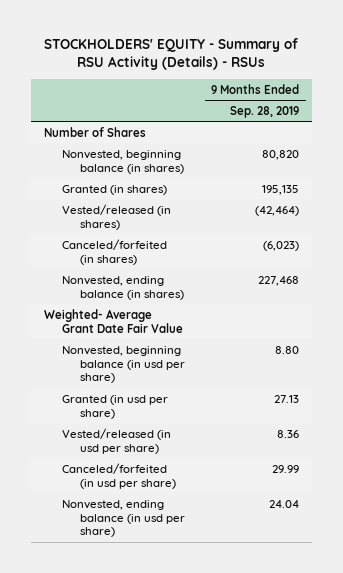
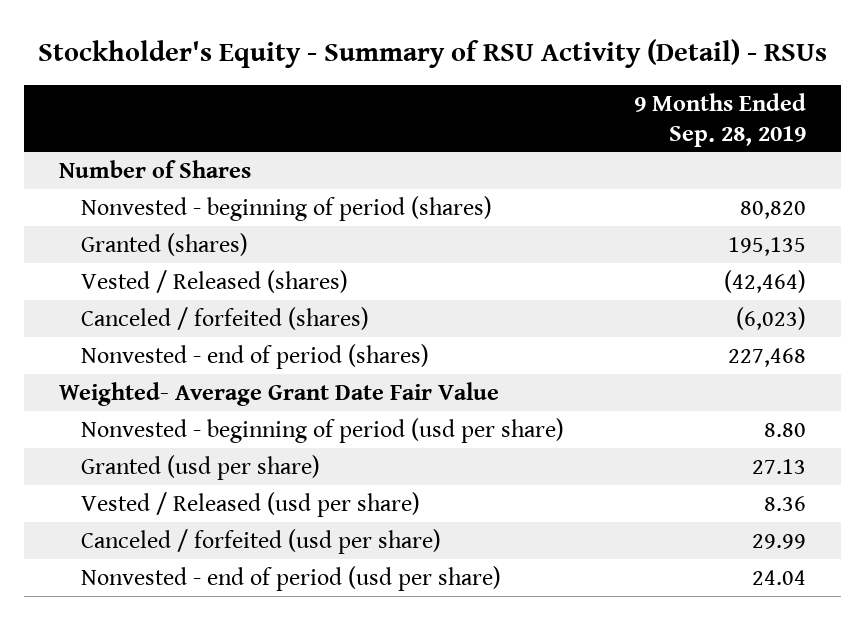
[44,37,299,71] STOCKHOLDERS' EQUITY - Summary of RSU Activity (Details) - RSUs -> [37,38,827,68] Stockholder's Equity - Summary of RSU Activity (Detail) - RSUs
[61,149,185,174] Nonvested, beginning balance (in shares) -> [81,195,493,221] Nonvested - beginning of period (shares)
[61,184,167,195] Granted (in shares) -> [81,232,249,256] Granted (shares)
[61,203,171,230] Vested/released (in shares) -> [81,269,349,293] Vested / Released (shares)
[61,238,167,265] Canceled/forfeited (in shares) -> [81,306,370,330] Canceled / forfeited (shares)
[61,275,185,300] Nonvested, ending balance (in shares) -> [81,343,430,369] Nonvested - end of period (shares)
[61,345,186,384] Nonvested, beginning balance (in usd per share) -> [81,417,565,443] Nonvested - beginning of period (usd per share)
[61,394,168,419] Granted (in usd per share) -> [81,454,321,480] Granted (usd per share)
[61,427,171,454] Vested/released (in usd per share) -> [81,491,421,517] Vested / Released (usd per share)
[61,462,177,489] Canceled/forfeited (in usd per share) -> [81,528,442,554] Canceled / forfeited (usd per share)
[61,499,186,538] Nonvested, ending balance (in usd per share) -> [81,565,502,591] Nonvested - end of period (usd per share)

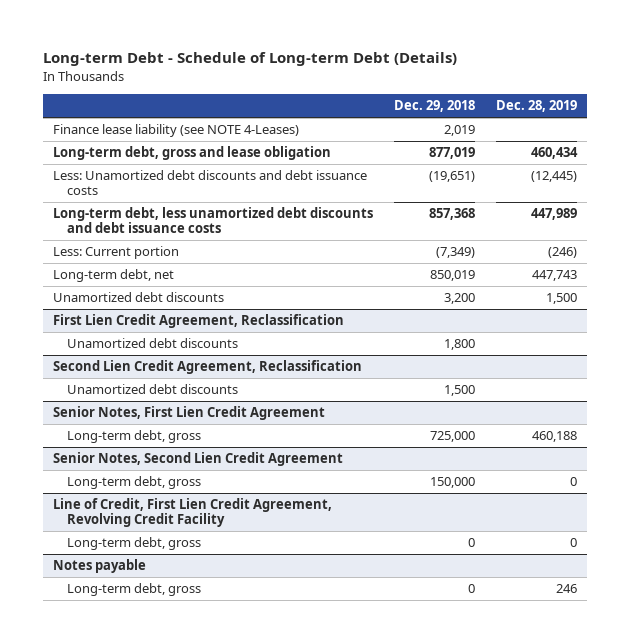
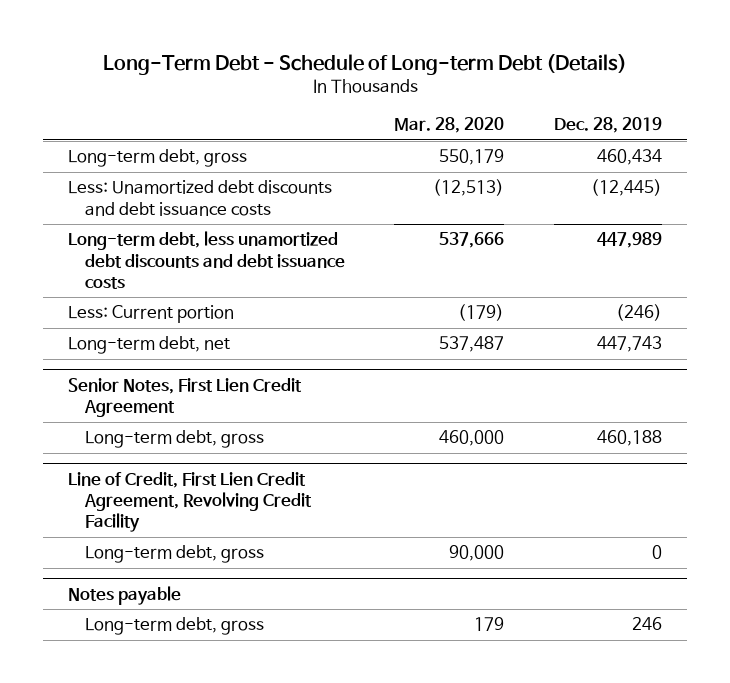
[42,52,457,67] Long-term Debt - Schedule of Long-term Debt (Details) -> [103,53,628,75] Long-Term Debt - Schedule of Long-term Debt (Details)
[394,100,476,113] Dec. 29, 2018 -> none
none -> [394,117,505,134] Mar. 28, 2020
[53,124,300,138] Finance lease liability (see NOTE 4-Leases) -> none
[53,146,332,161] Long-term debt, gross and lease obligation -> [68,149,248,168] Long-term debt, gross
[53,292,225,303] Unamortized debt discounts -> none
[53,314,345,329] First Lien Credit Agreement, Reclassification -> none
[66,338,238,349] Unamortized debt discounts -> none
[53,360,363,375] Second Lien Credit Agreement, Reclassification -> none
[66,384,238,395] Unamortized debt discounts -> none
[53,452,344,467] Senior Notes, Second Lien Credit Agreement -> none
[66,476,201,490] Long-term debt, gross -> none

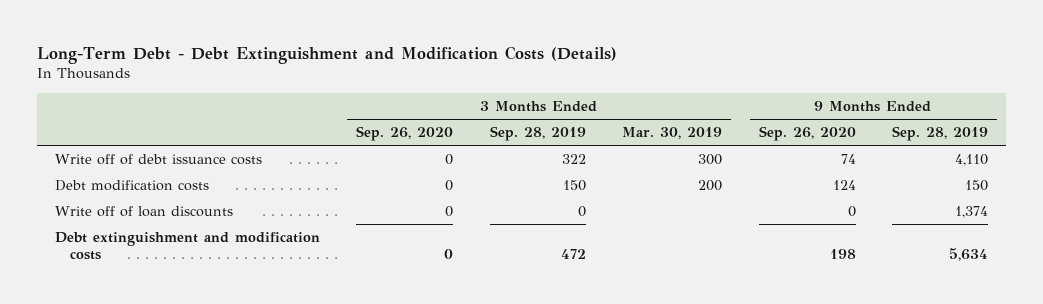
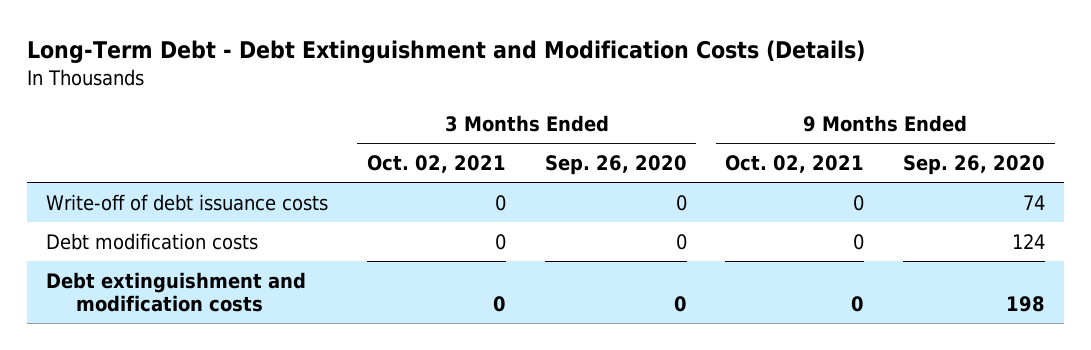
[489,126,586,142] Sep. 28, 2019 -> none
[622,127,723,140] Mar. 30, 2019 -> none
[892,126,989,142] Sep. 28, 2019 -> none
none -> [366,155,506,174] Oct. 02, 2021
none -> [725,155,865,174] Oct. 02, 2021
[54,154,262,166] Write off of debt issuance costs -> [46,193,329,211] Write-off of debt issuance costs
[54,206,233,218] Write off of loan discounts -> none

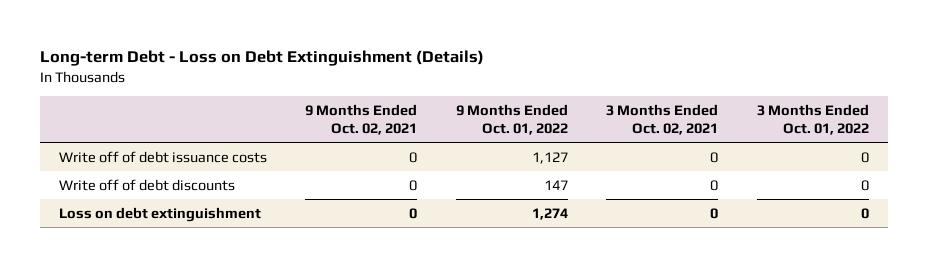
[26,39,865,63] Long-Term Debt - Debt Extinguishment and Modification Costs (Details) -> [39,50,484,67] Long-term Debt - Loss on Debt Extinguishment (Details)
[544,155,687,176] Sep. 26, 2020 -> none
[902,155,1045,176] Sep. 26, 2020 -> none
none -> [455,104,568,135] 9 Months Ended Oct. 01, 2022
none -> [756,104,869,135] 3 Months Ended Oct. 01, 2022
[46,232,259,250] Debt modification costs -> none
[46,193,329,211] Write-off of debt issuance costs -> [59,150,268,163] Write off of debt issuance costs
none -> [59,178,236,191] Write off of debt discounts
[46,271,307,313] Debt extinguishment and modification costs -> [59,206,262,222] Loss on debt extinguishment

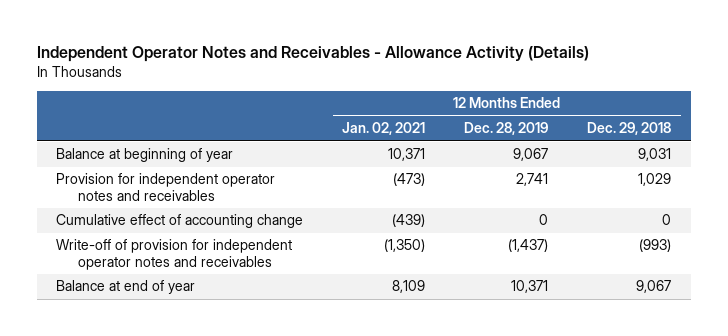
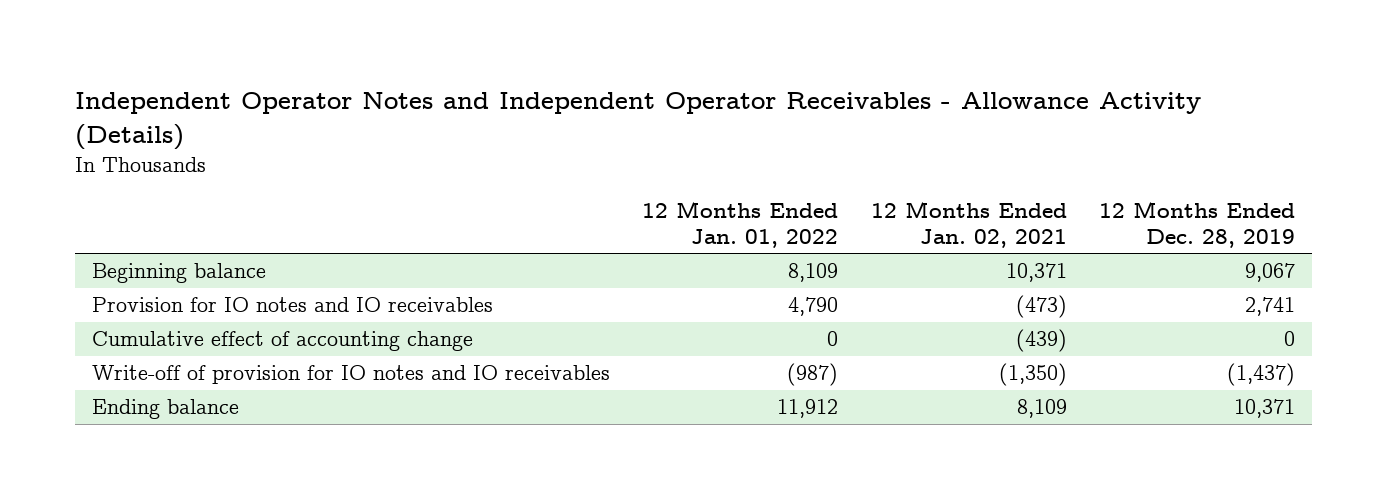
[36,46,589,63] Independent Operator Notes and Receivables - Allowance Activity (Details) -> [75,92,1202,150] Independent Operator Notes and Independent Operator Receivables - Allowance Activity (Details)
[587,122,672,136] Dec. 29, 2018 -> none
none -> [642,201,839,248] 12 Months Ended Jan. 01, 2022
[56,148,234,163] Balance at beginning of year -> [91,263,266,284] Beginning balance
[56,173,276,201] Provision for independent operator notes and receivables -> [91,297,493,313] Provision for IO notes and IO receivables
[56,239,293,270] Write-off of provision for independent operator notes and receivables -> [91,365,610,385] Write-off of provision for IO notes and IO receivables
[56,280,196,295] Balance at end of year -> [91,399,239,420] Ending balance

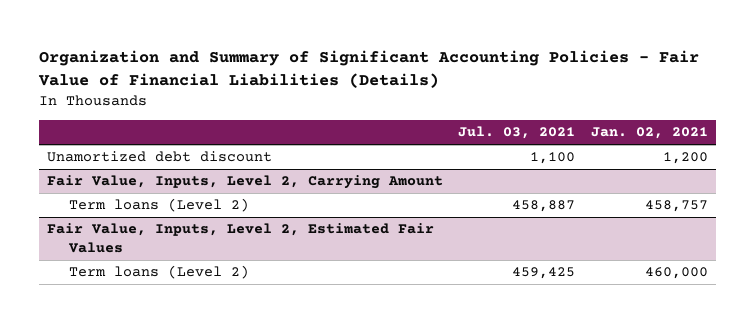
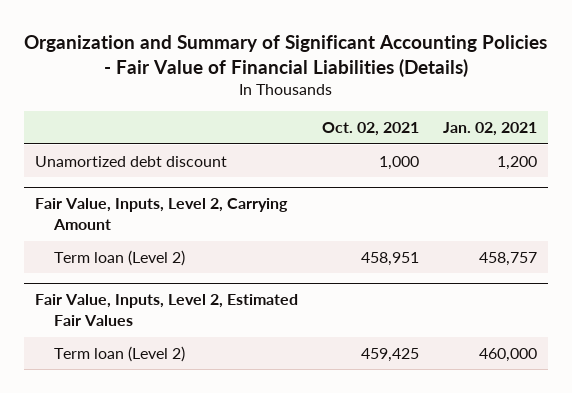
[458,126,576,140] Jul. 03, 2021 -> none
none -> [321,122,419,137] Oct. 02, 2021
[69,198,250,213] Term loans (Level 2) -> [53,249,185,266] Term loan (Level 2)
[69,265,250,280] Term loans (Level 2) -> [53,345,185,362] Term loan (Level 2)

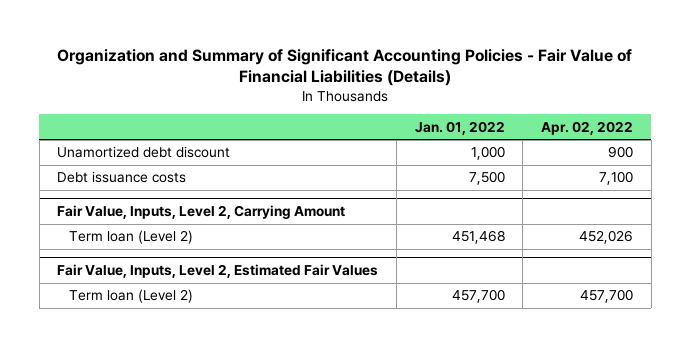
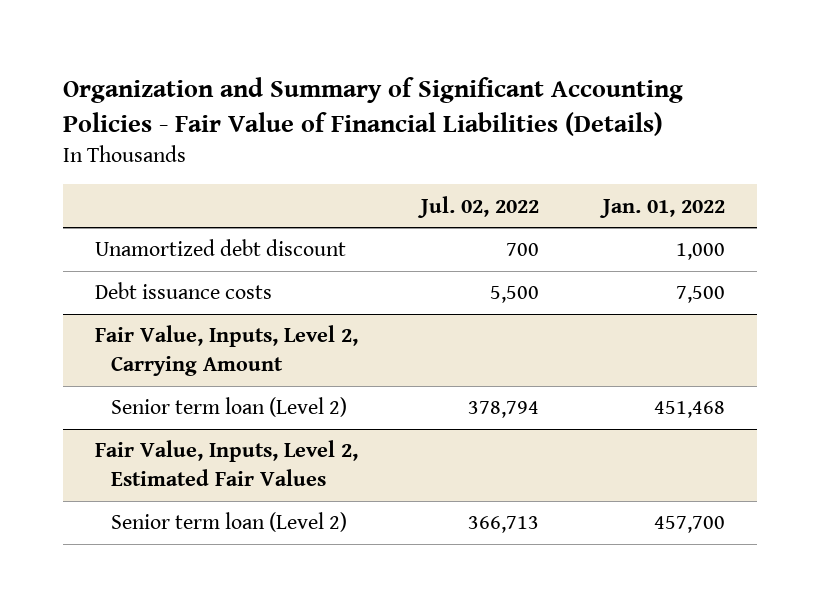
[540,120,633,135] Apr. 02, 2022 -> none
none -> [417,195,540,218] Jul. 02, 2022
[68,230,193,245] Term loan (Level 2) -> [111,397,348,418] Senior term loan (Level 2)
[68,289,193,304] Term loan (Level 2) -> [111,512,348,533] Senior term loan (Level 2)

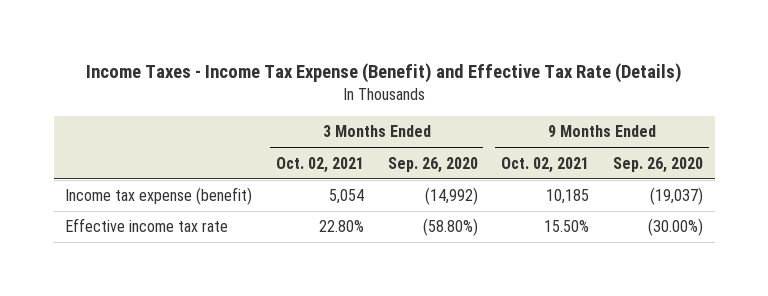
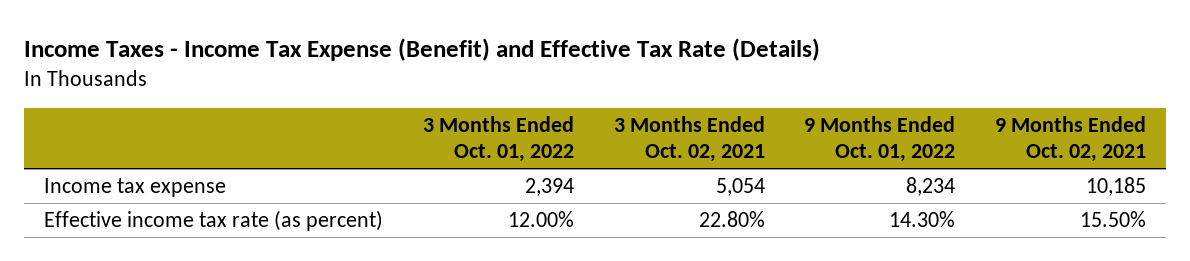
[387,156,478,173] Sep. 26, 2020 -> none
[612,156,703,173] Sep. 26, 2020 -> none
none -> [422,115,574,163] 3 Months Ended Oct. 01, 2022
none -> [804,115,956,163] 9 Months Ended Oct. 01, 2022
[65,187,253,206] Income tax expense (benefit) -> [44,177,227,197] Income tax expense
[65,218,229,233] Effective income tax rate -> [44,209,384,231] Effective income tax rate (as percent)

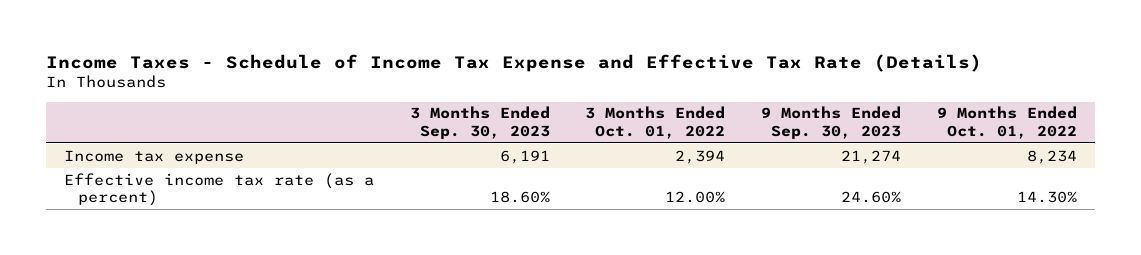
[24,38,821,62] Income Taxes - Income Tax Expense (Benefit) and Effective Tax Rate (Details) -> [45,54,982,73] Income Taxes - Schedule of Income Tax Expense and Effective Tax Rate (Details)
[613,115,765,163] 3 Months Ended Oct. 02, 2021 -> none
[995,115,1147,163] 9 Months Ended Oct. 02, 2021 -> none
none -> [409,106,550,139] 3 Months Ended Sep. 30, 2023
none -> [761,106,902,139] 9 Months Ended Sep. 30, 2023
[44,209,384,231] Effective income tax rate (as percent) -> [63,172,374,207] Effective income tax rate (as a percent)

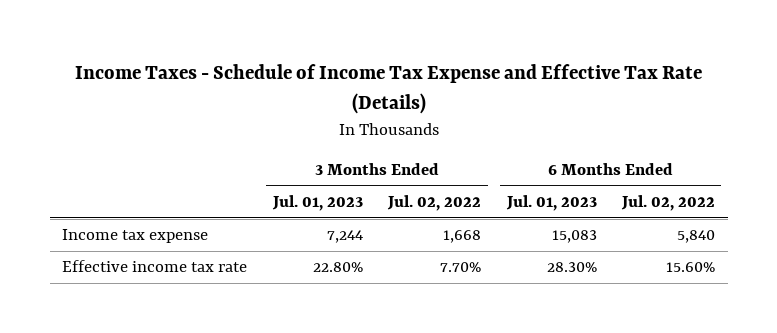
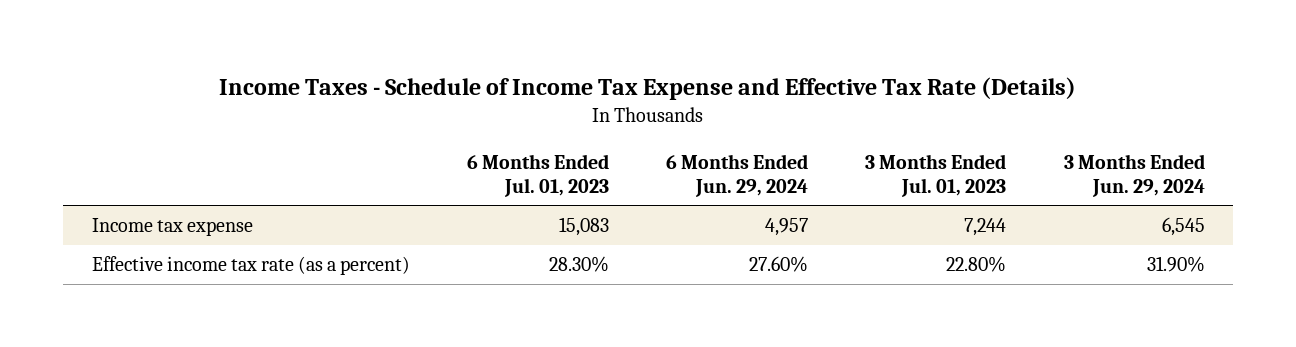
[387,195,482,212] Jul. 02, 2022 -> none
[621,195,716,212] Jul. 02, 2022 -> none
none -> [666,153,809,197] 6 Months Ended Jun. 29, 2024
none -> [1063,153,1205,197] 3 Months Ended Jun. 29, 2024
[62,260,248,273] Effective income tax rate -> [91,256,410,276] Effective income tax rate (as a percent)

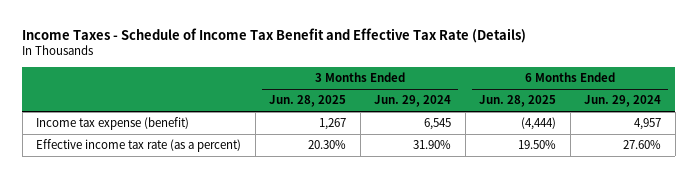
[219,76,1077,100] Income Taxes - Schedule of Income Tax Expense and Effective Tax Rate (Details) -> [22,28,527,44] Income Taxes - Schedule of Income Tax Benefit and Effective Tax Rate (Details)
[466,153,609,197] 6 Months Ended Jul. 01, 2023 -> none
[865,153,1007,197] 3 Months Ended Jul. 01, 2023 -> none
none -> [269,95,347,108] Jun. 28, 2025
none -> [479,95,557,108] Jun. 28, 2025
[91,218,253,237] Income tax expense -> [36,117,190,131] Income tax expense (benefit)

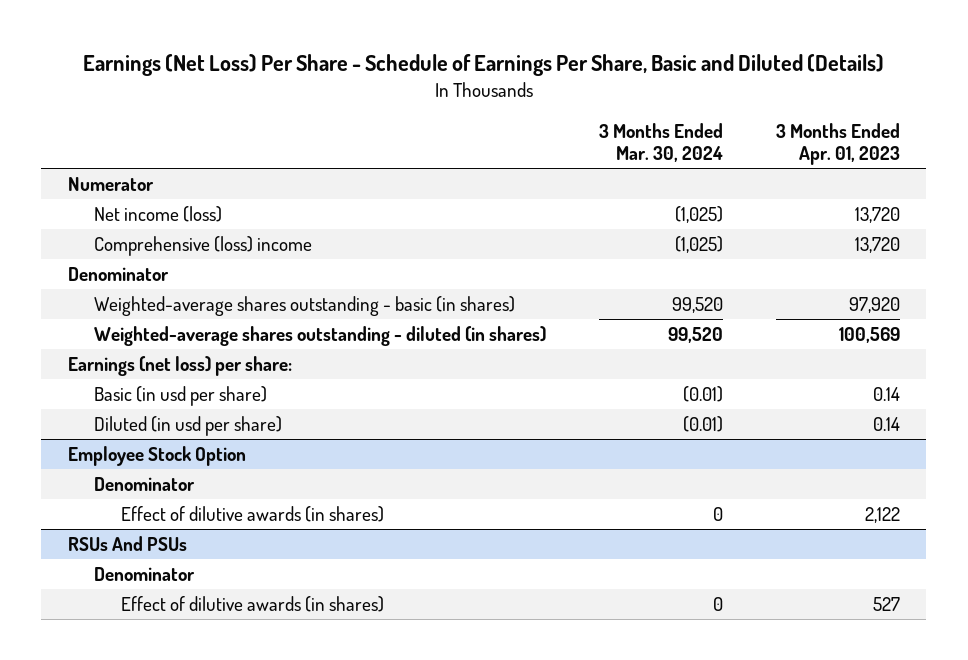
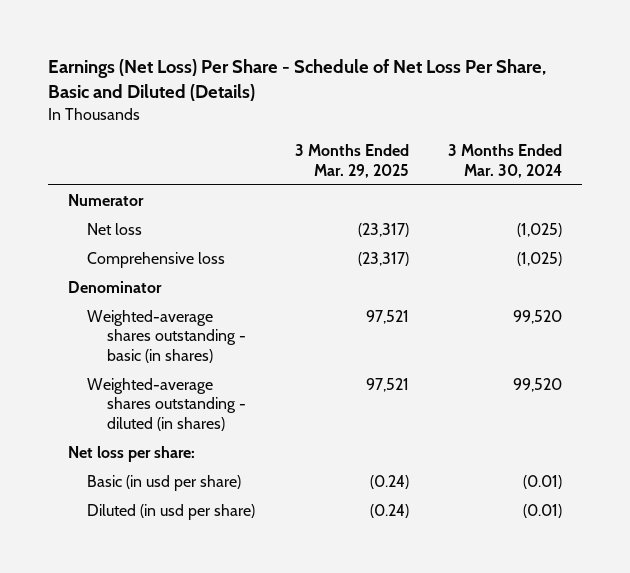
[82,54,884,77] Earnings (Net Loss) Per Share - Schedule of Earnings Per Share, Basic and Diluted (Details) -> [47,59,546,102] Earnings (Net Loss) Per Share - Schedule of Net Loss Per Share, Basic and Diluted (Details)
[775,123,900,166] 3 Months Ended Apr. 01, 2023 -> none
none -> [294,144,409,178] 3 Months Ended Mar. 29, 2025
[94,205,223,222] Net income (loss) -> [87,223,143,236] Net loss
[94,235,313,256] Comprehensive (loss) income -> [87,252,226,269] Comprehensive loss
[67,355,292,376] Earnings (net loss) per share: -> [67,446,195,463] Net loss per share:
[67,445,246,466] Employee Stock Option -> none
[94,476,196,491] Denominator -> none
[121,505,385,522] Effect of dilutive awards (in shares) -> none
[67,535,187,551] RSUs And PSUs -> none
[94,566,196,581] Denominator -> none
[121,595,385,612] Effect of dilutive awards (in shares) -> none

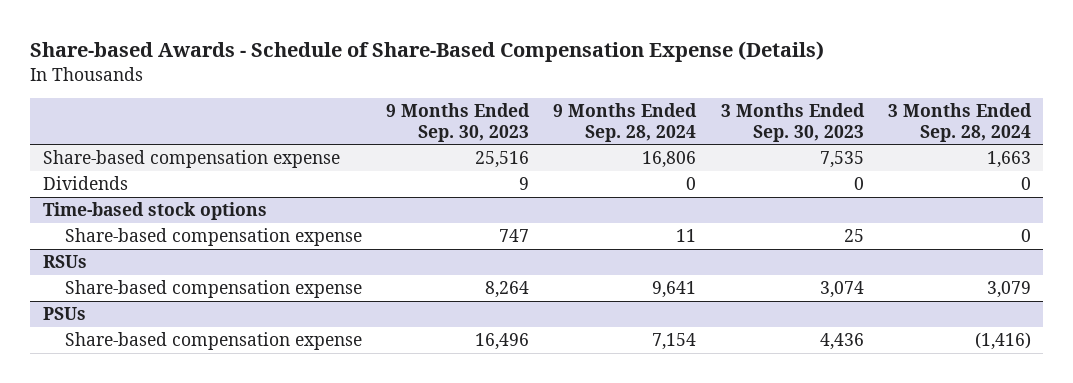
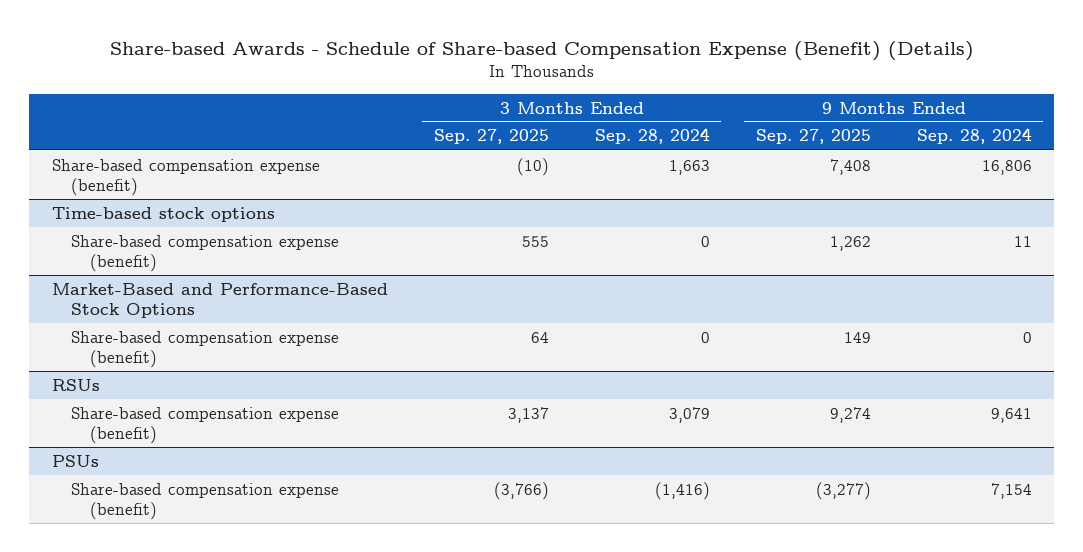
[30,41,825,63] Share-based Awards - Schedule of Share-Based Compensation Expense (Details) -> [109,40,974,61] Share-based Awards - Schedule of Share-based Compensation Expense (Benefit) (Details)
[385,103,530,142] 9 Months Ended Sep. 30, 2023 -> none
[720,103,865,142] 3 Months Ended Sep. 30, 2023 -> none
none -> [433,129,549,145] Sep. 27, 2025
none -> [755,129,871,145] Sep. 27, 2025
[42,176,128,191] Dividends -> none
[42,150,340,169] Share-based compensation expense -> [51,158,320,196] Share-based compensation expense (benefit)
[64,228,362,247] Share-based compensation expense -> [70,234,339,272] Share-based compensation expense (benefit)
none -> [51,282,388,318] Market-Based and Performance-Based Stock Options
none -> [70,330,339,368] Share-based compensation expense (benefit)
[64,280,362,299] Share-based compensation expense -> [70,406,339,444] Share-based compensation expense (benefit)
[64,332,362,351] Share-based compensation expense -> [70,482,339,520] Share-based compensation expense (benefit)

